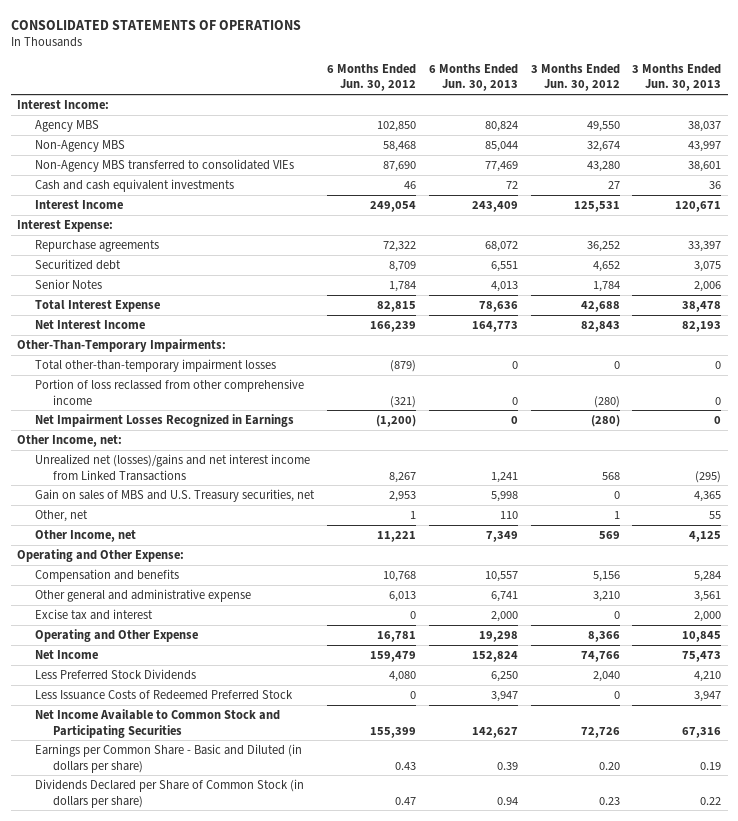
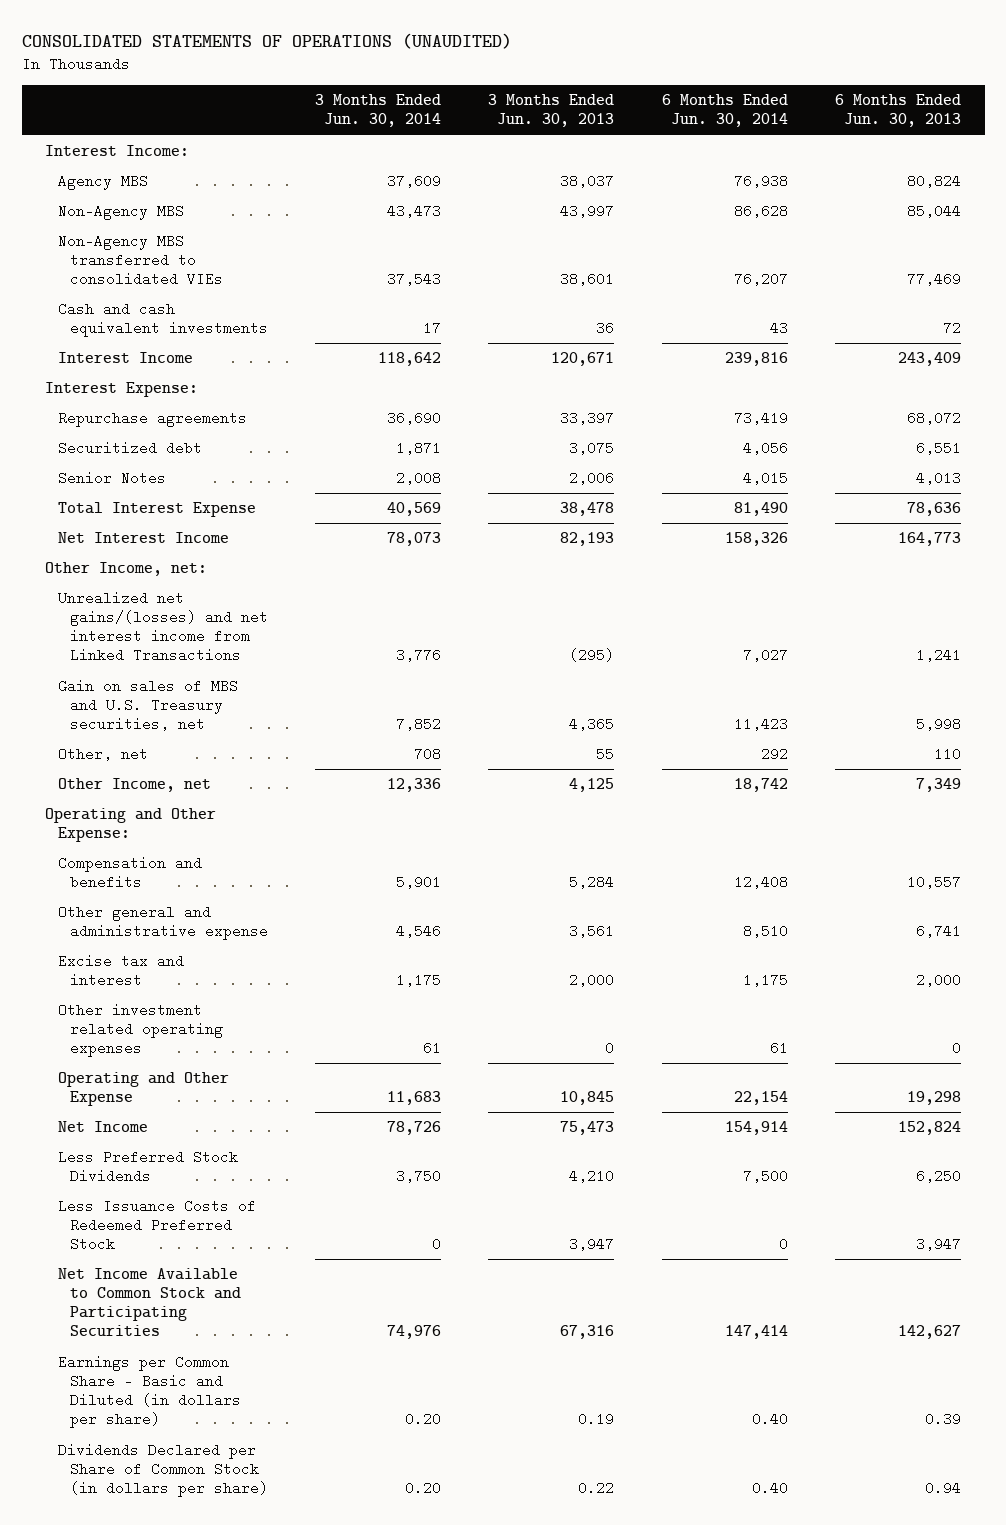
[10,19,301,30] CONSOLIDATED STATEMENTS OF OPERATIONS -> [21,32,512,49] CONSOLIDATED STATEMENTS OF OPERATIONS (UNAUDITED)
[327,63,417,92] 6 Months Ended Jun. 30, 2012 -> none
[530,63,620,92] 3 Months Ended Jun. 30, 2012 -> none
none -> [315,94,442,128] 3 Months Ended Jun. 30, 2014
none -> [661,94,788,128] 6 Months Ended Jun. 30, 2014
[17,339,227,353] Other-Than-Temporary Impairments: -> none
[35,359,277,373] Total other-than-temporary impairment losses -> none
[35,379,305,405] Portion of loss reclassed from other comprehensive income -> none
[35,414,295,428] Net Impairment Losses Recognized in Earnings -> none
[35,454,311,481] Unrealized net (losses)/gains and net interest income from Linked Transactions -> [57,591,268,663] Unrealized net gains/(losses) and net interest income from Linked Transactions
none -> [57,1003,223,1058] Other investment related operating expenses

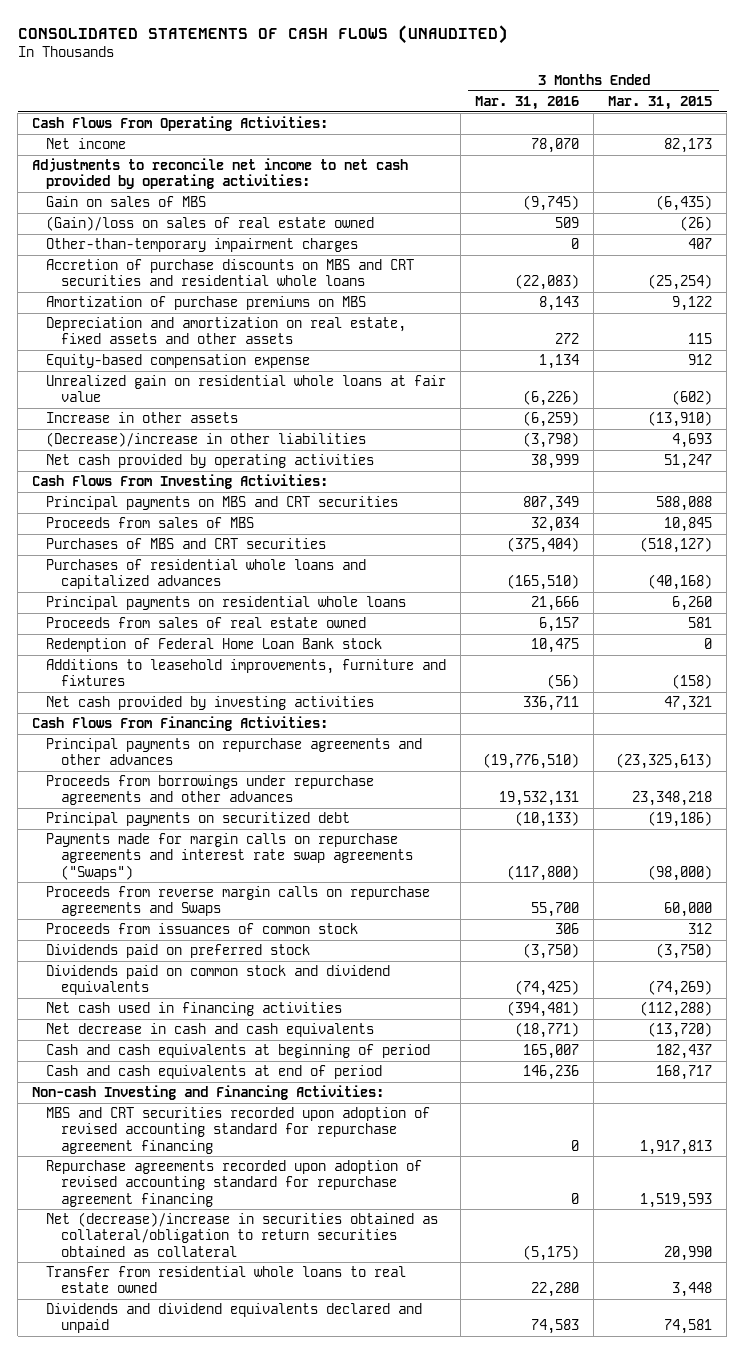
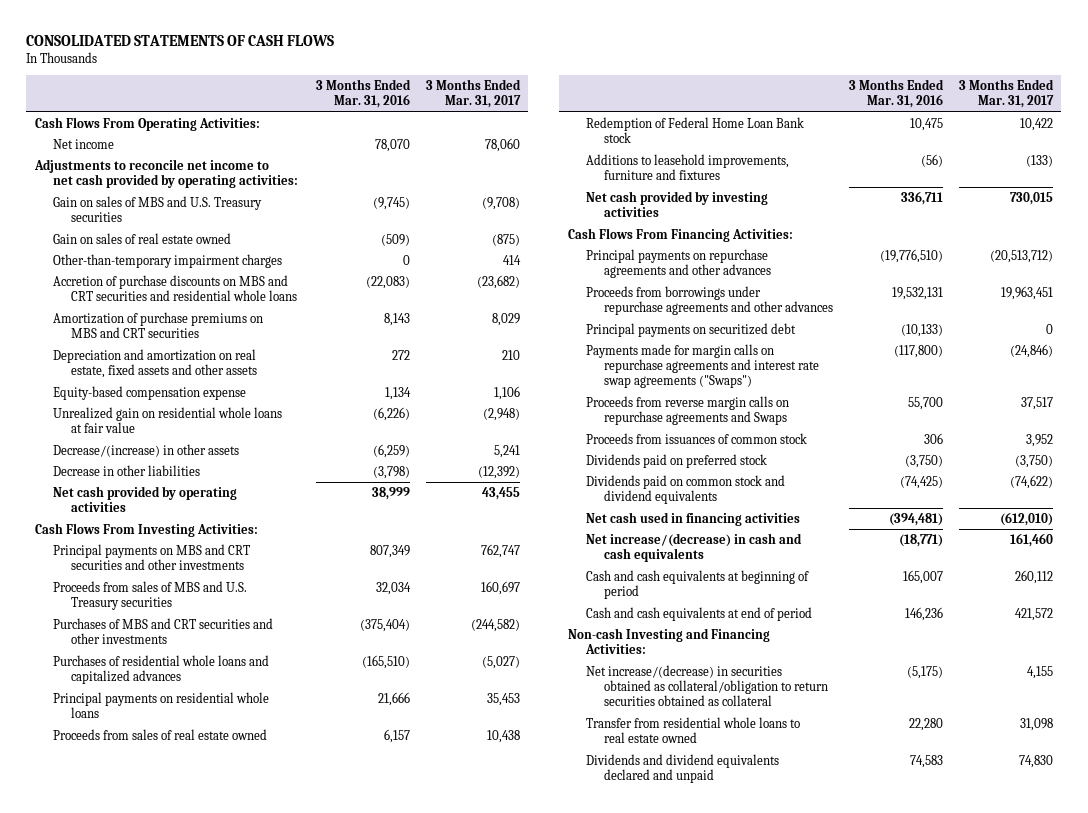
[17,24,508,44] CONSOLIDATED STATEMENTS OF CASH FLOWS (UNAUDITED) -> [26,34,335,46] CONSOLIDATED STATEMENTS OF CASH FLOWS
[608,95,713,110] Mar. 31, 2015 -> none
none -> [426,79,522,109] 3 Months Ended Mar. 31, 2017
[46,195,207,207] Gain on sales of MBS -> [52,195,262,223] Gain on sales of MBS and U.S. Treasury securities
[46,215,375,231] (Gain)/loss on sales of real estate owned -> [52,232,231,244] Gain on sales of real estate owned
[555,216,580,228] 509 -> [381,233,411,246] (509)
[46,295,367,310] Amortization of purchase premiums on MBS -> [52,311,263,339] Amortization of purchase premiums on MBS and CRT securities
[46,411,239,423] Increase in other assets -> [52,443,239,457] Decrease/(increase) in other assets
[46,431,367,447] (Decrease)/increase in other liabilities -> [52,464,200,476] Decrease in other liabilities
[46,495,399,510] Principal payments on MBS and CRT securities -> [52,543,250,571] Principal payments on MBS and CRT securities and other investments
[46,516,255,528] Proceeds from sales of MBS -> [52,580,247,611] Proceeds from sales of MBS and U.S. Treasury securities
[46,537,327,549] Purchases of MBS and CRT securities -> [52,617,273,645] Purchases of MBS and CRT securities and other investments
[46,1022,375,1037] Net decrease in cash and cash equivalents -> [585,532,802,563] Net increase/(decrease) in cash and cash equivalents
[46,1106,431,1154] MBS and CRT securities recorded upon adoption of revised accounting standard for repurchase agreement financing -> none
[46,1159,423,1207] Repurchase agreements recorded upon adoption of revised accounting standard for repurchase agreement financing -> none
[46,1211,439,1257] Net (decrease)/increase in securities obtained as collateral/obligation to return securities obtained as collateral -> [585,664,829,707] Net increase/(decrease) in securities obtained as collateral/obligation to return securities obtained as collateral

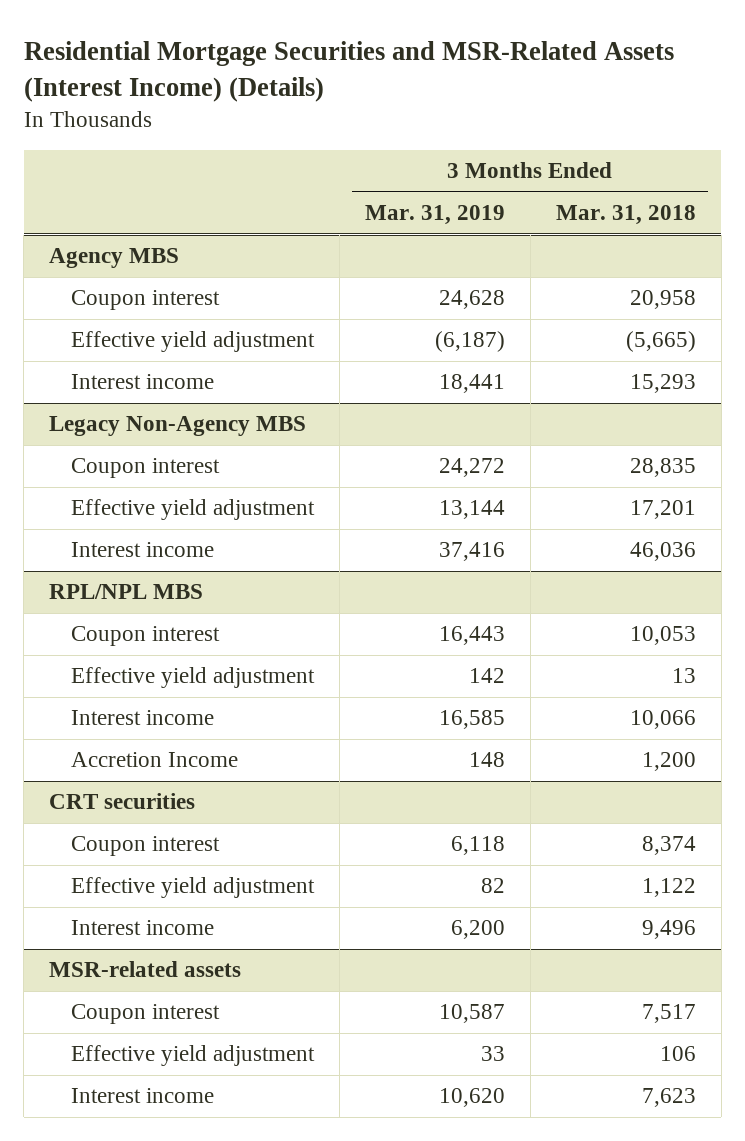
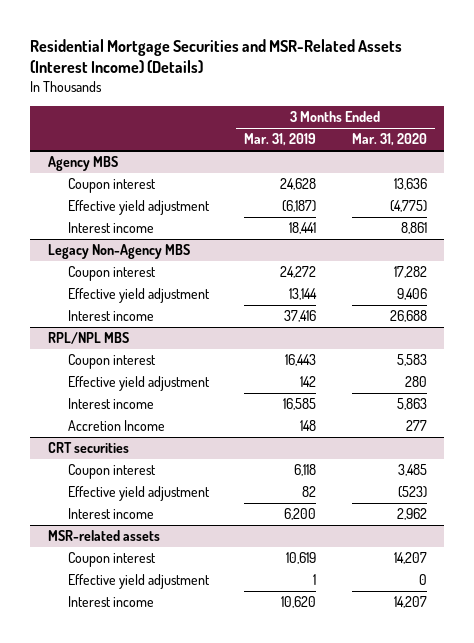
[555,205,696,226] Mar. 31, 2018 -> none
none -> [351,133,427,147] Mar. 31, 2020
[438,1004,505,1024] 10,587 -> [286,552,317,565] 10,619
[480,1046,505,1062] 33 -> [313,574,317,586] 1

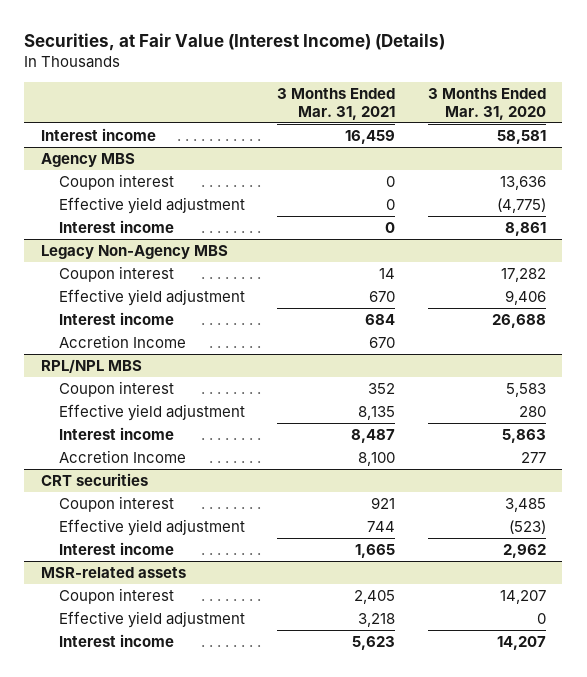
[30,38,403,74] Residential Mortgage Securities and MSR-Related Assets (Interest Income) (Details) -> [24,33,446,52] Securities, at Fair Value (Interest Income) (Details)
[244,133,317,147] Mar. 31, 2019 -> none
none -> [277,88,396,120] 3 Months Ended Mar. 31, 2021
none -> [40,128,156,142] Interest income
none -> [58,335,186,349] Accretion Income

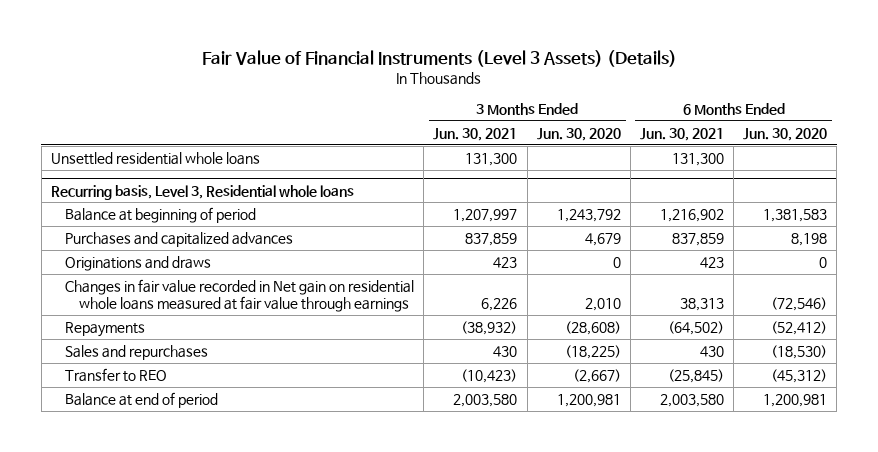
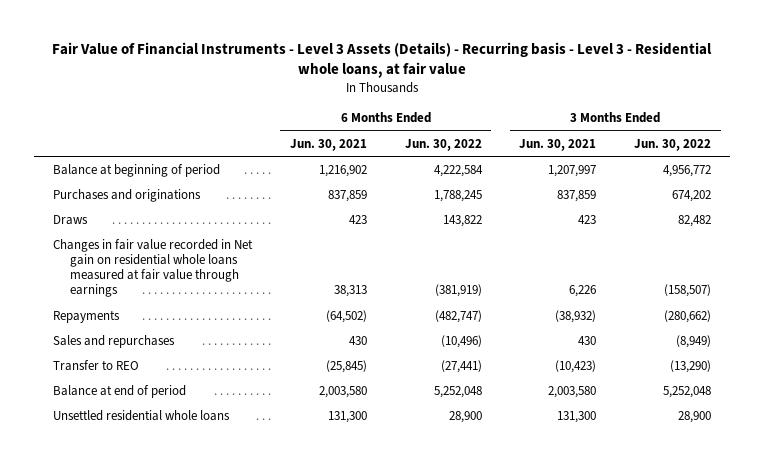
[202,49,678,67] Fair Value of Financial Instruments (Level 3 Assets) (Details) -> [52,42,713,79] Fair Value of Financial Instruments - Level 3 Assets (Details) - Recurring basis - Level 3 - Residential whole loans, at fair value
[536,128,621,142] Jun. 30, 2020 -> none
[743,128,828,142] Jun. 30, 2020 -> none
none -> [404,138,482,151] Jun. 30, 2022
none -> [634,138,712,151] Jun. 30, 2022
[51,184,355,200] Recurring basis, Level 3, Residential whole loans -> none
[65,232,294,248] Purchases and capitalized advances -> [52,189,201,203] Purchases and originations
[65,256,212,272] Originations and draws -> [52,215,88,226] Draws
[51,152,261,166] Unsettled residential whole loans -> [52,410,230,422] Unsettled residential whole loans

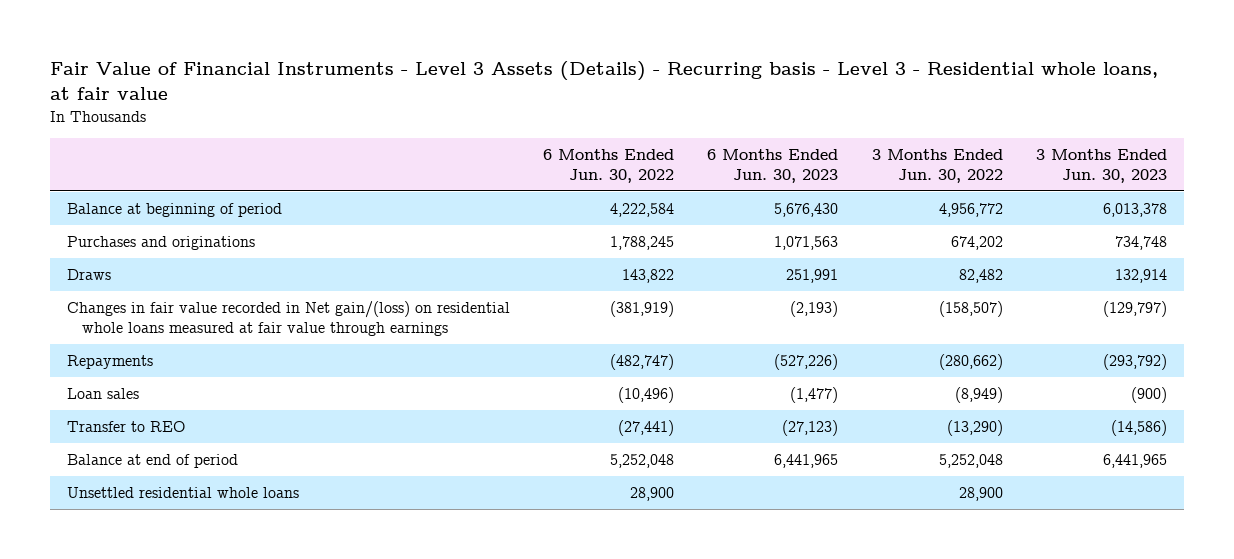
[289,138,367,151] Jun. 30, 2021 -> none
[519,138,597,151] Jun. 30, 2021 -> none
none -> [707,148,839,183] 6 Months Ended Jun. 30, 2023
none -> [1036,148,1168,183] 3 Months Ended Jun. 30, 2023
[52,239,253,298] Changes in fair value recorded in Net gain on residential whole loans measured at fair value through earnings -> [66,300,510,337] Changes in fair value recorded in Net gain/(loss) on residential whole loans measured at fair value through earnings
[52,335,175,349] Sales and repurchases -> [66,387,139,399] Loan sales

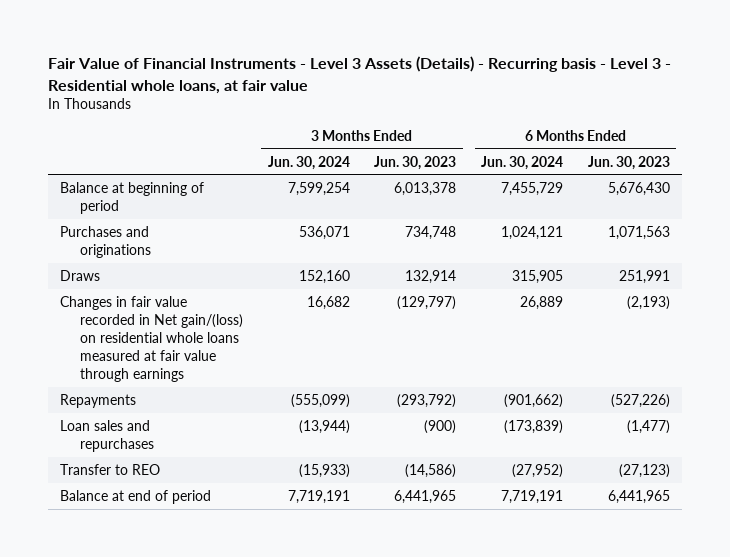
[543,148,675,183] 6 Months Ended Jun. 30, 2022 -> none
[871,148,1003,183] 3 Months Ended Jun. 30, 2022 -> none
none -> [267,155,350,170] Jun. 30, 2024
none -> [481,155,564,170] Jun. 30, 2024
[66,387,139,399] Loan sales -> [59,419,154,452] Loan sales and repurchases
[66,486,299,498] Unsettled residential whole loans -> none

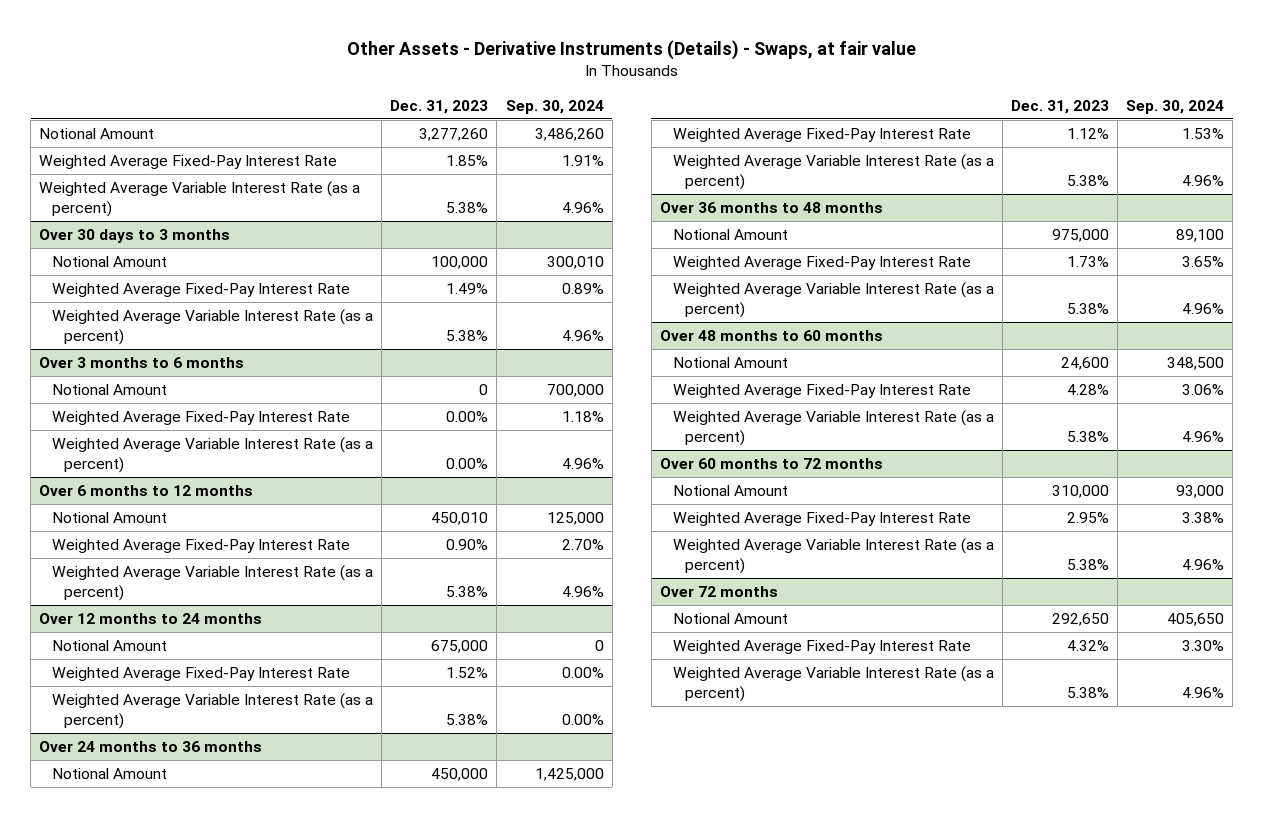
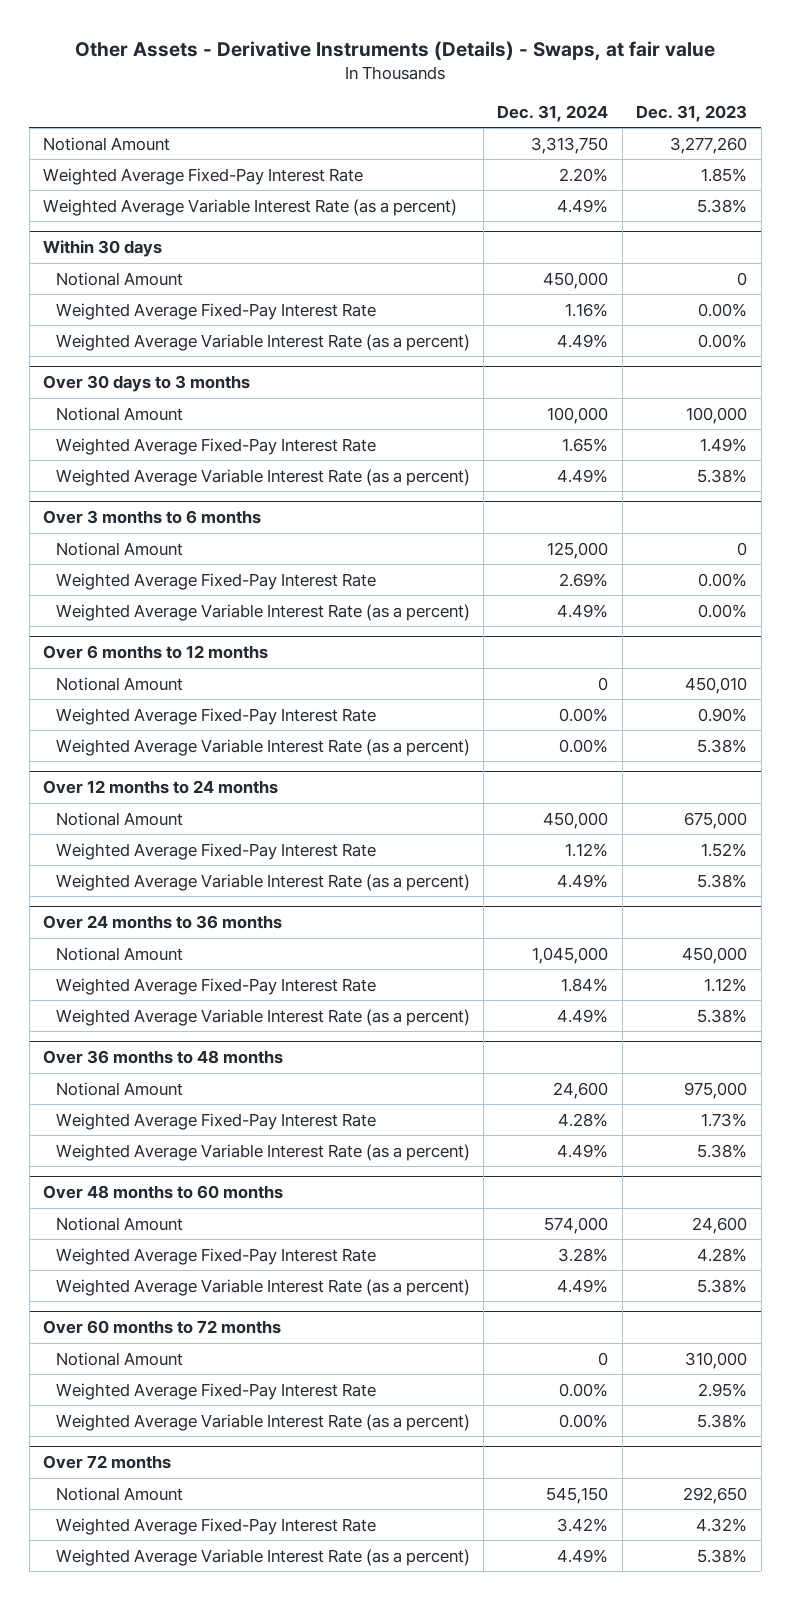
[505,99,604,114] Sep. 30, 2024 -> none
none -> [497,104,609,122] Dec. 31, 2024
none -> [43,240,163,258] Within 30 days
none -> [55,271,183,286] Notional Amount
none -> [55,302,376,320] Weighted Average Fixed-Pay Interest Rate
none -> [55,333,470,351] Weighted Average Variable Interest Rate (as a percent)

